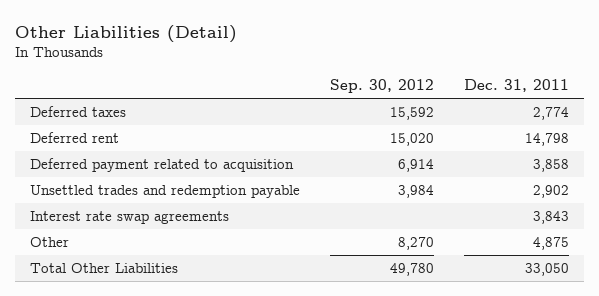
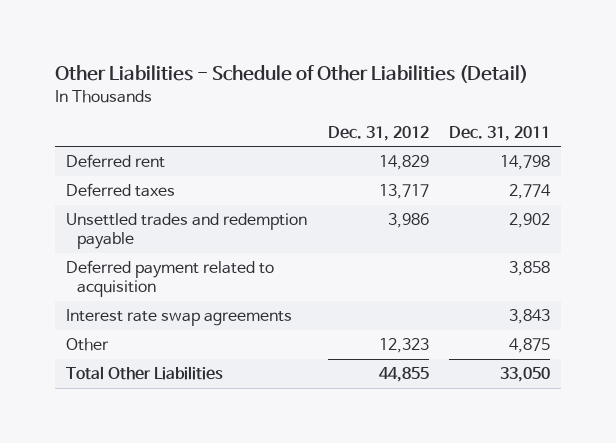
[14,24,237,43] Other Liabilities (Detail) -> [55,65,529,84] Other Liabilities - Schedule of Other Liabilities (Detail)
[329,79,434,94] Sep. 30, 2012 -> none
none -> [327,125,429,141] Dec. 31, 2012
[29,106,126,118] Deferred taxes -> [65,183,175,198] Deferred taxes
[29,158,294,173] Deferred payment related to acquisition -> [65,260,274,298] Deferred payment related to acquisition

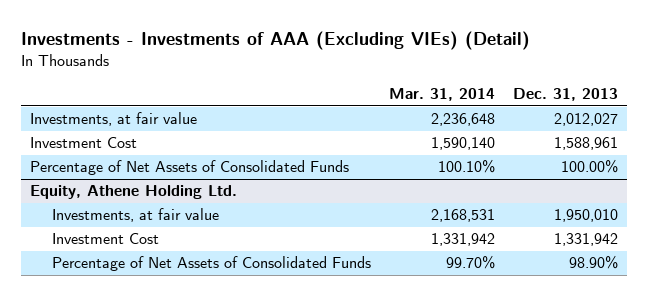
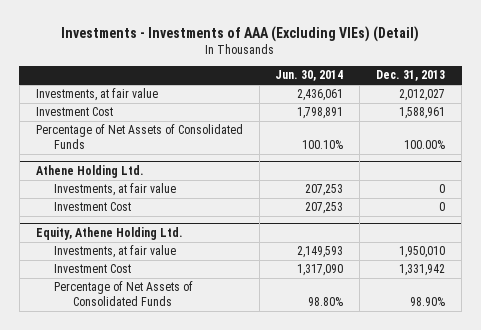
[388,88,495,102] Mar. 31, 2014 -> none
none -> [275,70,344,82] Jun. 30, 2014
none -> [35,164,144,178] Athene Holding Ltd.
none -> [54,183,177,197] Investments, at fair value
none -> [54,202,132,212] Investment Cost

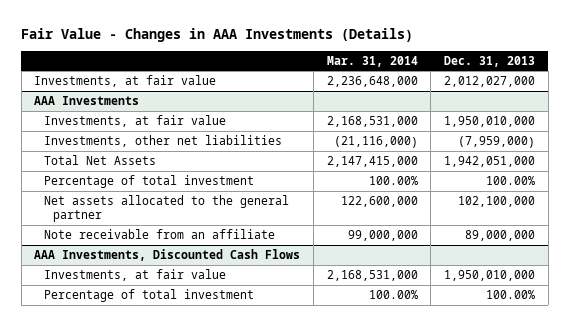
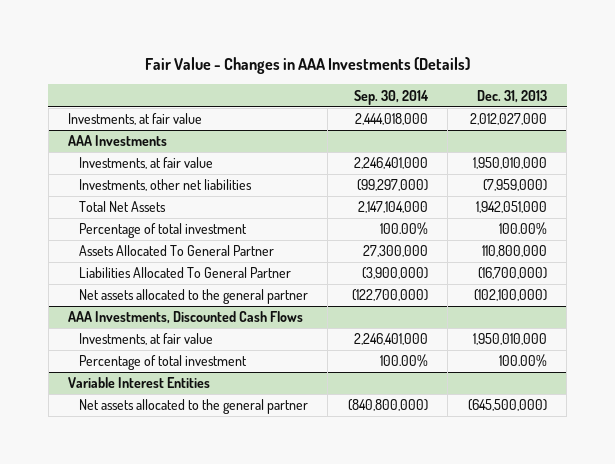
[326,55,418,67] Mar. 31, 2014 -> none
none -> [353,89,429,105] Sep. 30, 2014
[43,228,275,239] Note receivable from an affiliate -> none
none -> [78,245,274,257] Assets Allocated To General Partner
none -> [78,267,291,279] Liabilities Allocated To General Partner
[457,195,535,207] 102,100,000 -> [473,289,547,302] (102,100,000)
none -> [68,377,211,389] Variable Interest Entities
none -> [78,399,308,415] Net assets allocated to the general partner

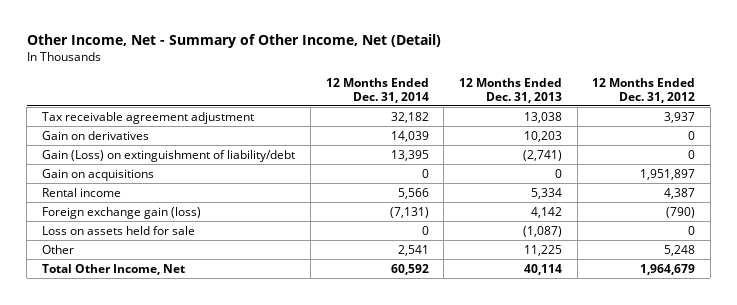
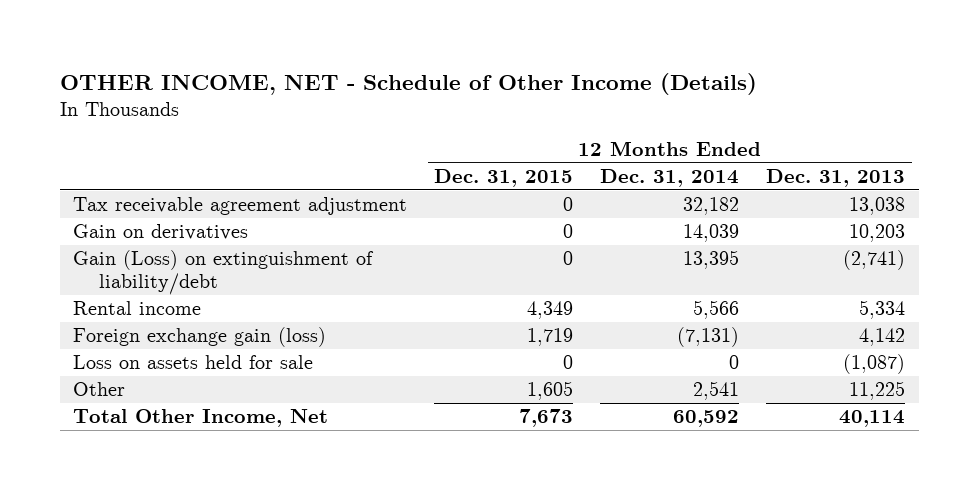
[26,34,441,49] Other Income, Net - Summary of Other Income, Net (Detail) -> [60,73,758,96] OTHER INCOME, NET - Schedule of Other Income (Details)
[592,77,696,103] 12 Months Ended Dec. 31, 2012 -> none
none -> [434,168,574,187] Dec. 31, 2015
[42,168,155,181] Gain on acquisitions -> none

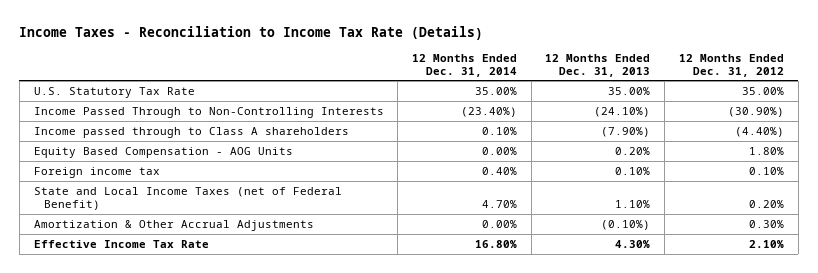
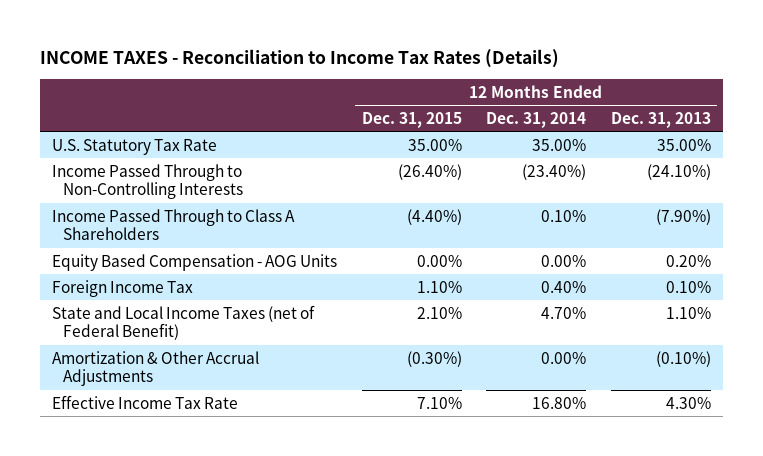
[19,25,484,40] Income Taxes - Reconciliation to Income Tax Rate (Details) -> [39,48,559,68] INCOME TAXES - Reconciliation to Income Tax Rates (Details)
[678,53,784,77] 12 Months Ended Dec. 31, 2012 -> none
none -> [361,111,462,128] Dec. 31, 2015
[33,126,349,138] Income passed through to Class A shareholders -> [52,208,296,241] Income Passed Through to Class A Shareholders
[33,166,160,178] Foreign income tax -> [52,279,194,297] Foreign Income Tax

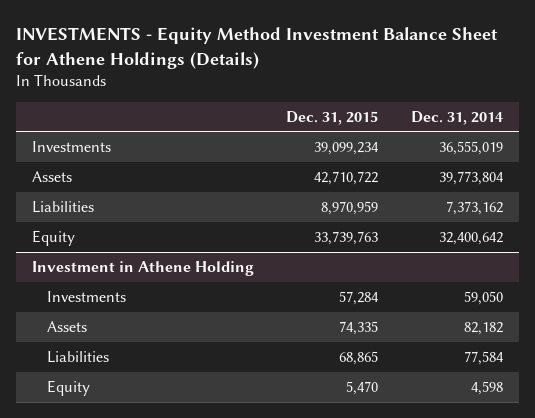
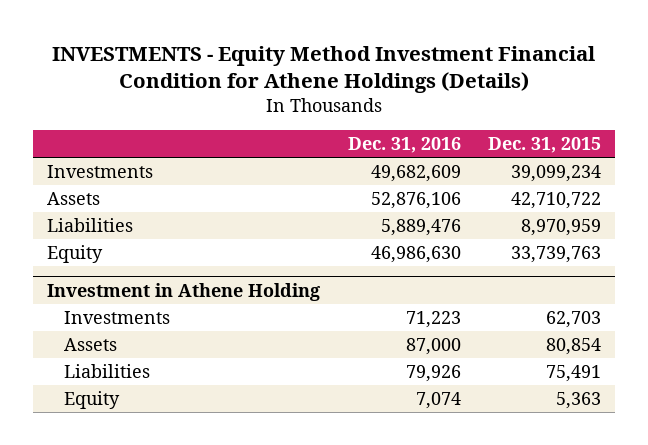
[15,27,498,69] INVESTMENTS - Equity Method Investment Balance Sheet for Athene Holdings (Details) -> [52,45,596,94] INVESTMENTS - Equity Method Investment Financial Condition for Athene Holdings (Details)
[410,110,503,125] Dec. 31, 2014 -> none
none -> [347,137,461,154] Dec. 31, 2016
[339,290,380,305] 57,284 -> [546,310,602,328] 62,703
[339,320,379,335] 74,335 -> [546,337,602,355] 80,854
[339,350,379,365] 68,865 -> [546,364,602,382] 75,491
[346,380,379,395] 5,470 -> [556,391,602,409] 5,363

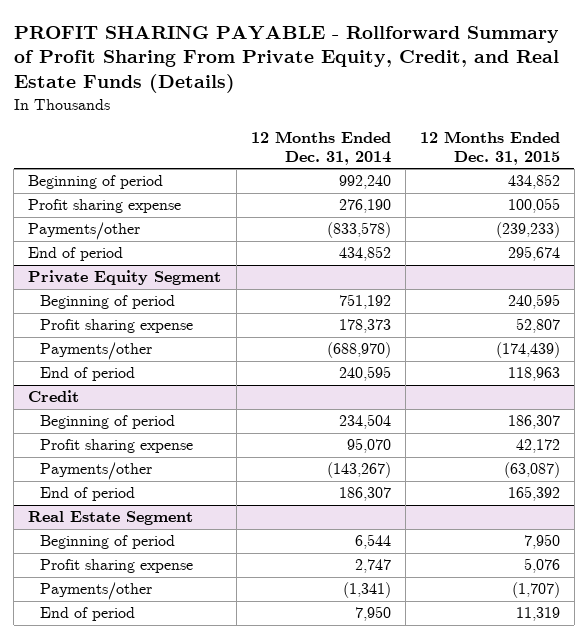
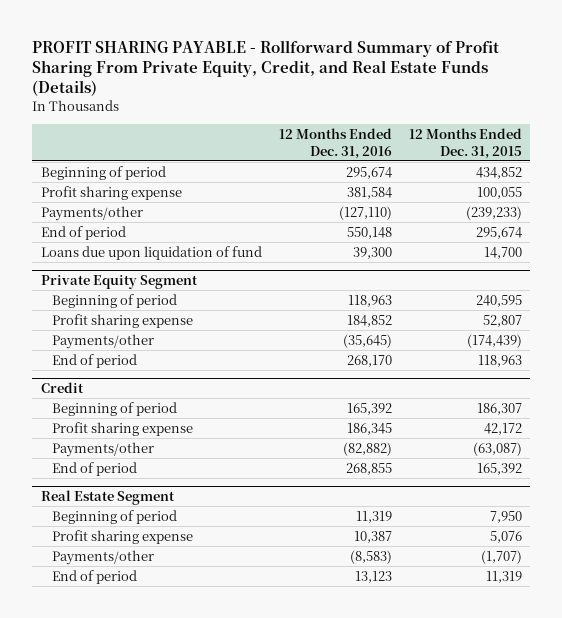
[250,130,391,165] 12 Months Ended Dec. 31, 2014 -> none
none -> [278,128,392,159] 12 Months Ended Dec. 31, 2016
none -> [40,245,262,260] Loans due upon liquidation of fund

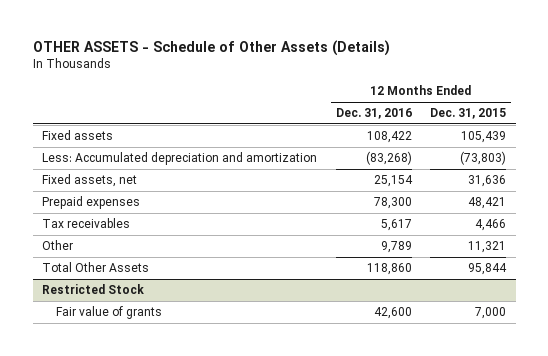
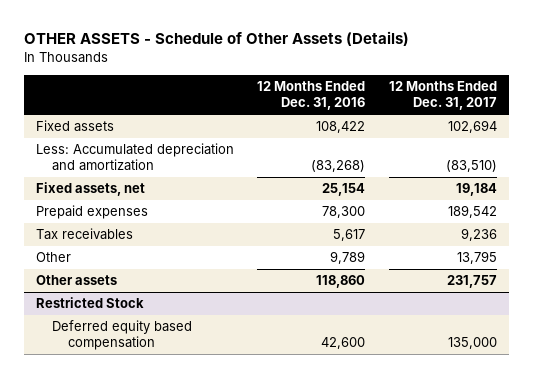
[430,108,507,120] Dec. 31, 2015 -> none
none -> [389,81,498,111] 12 Months Ended Dec. 31, 2017
[42,262,150,273] Total Other Assets -> [35,275,117,286] Other assets
[55,306,162,320] Fair value of grants -> [51,320,192,351] Deferred equity based compensation

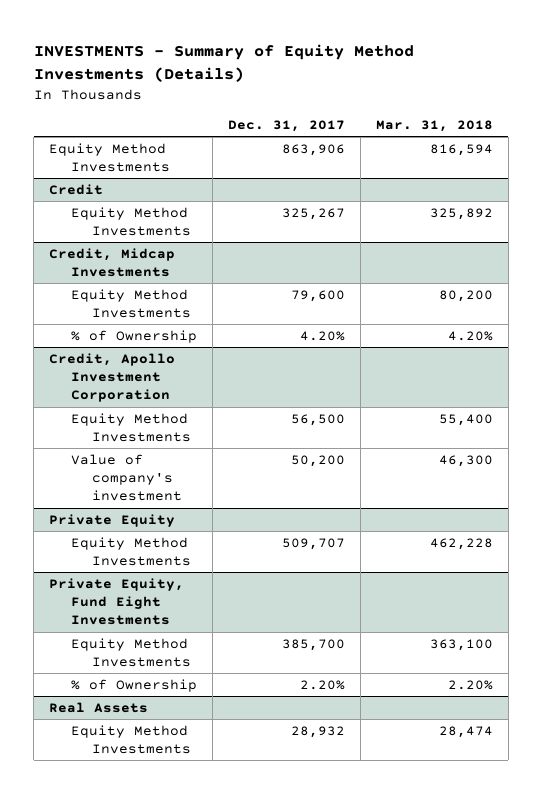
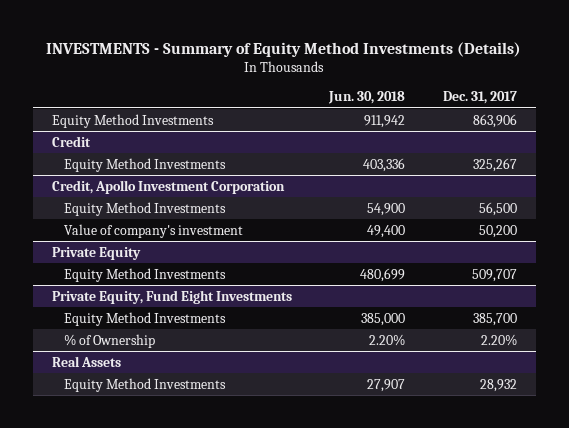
[375,120,493,133] Mar. 31, 2018 -> none
none -> [328,91,406,105] Jun. 30, 2018
[49,247,176,278] Credit, Midcap Investments -> none
[70,288,191,319] Equity Method Investments -> none
[70,329,197,343] % of Ownership -> none

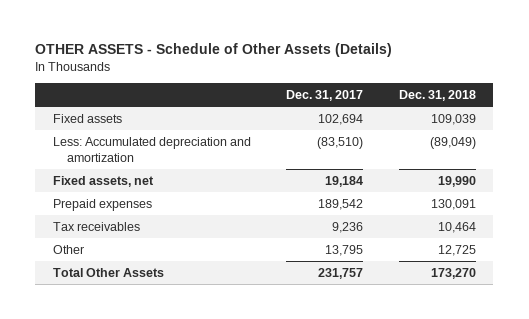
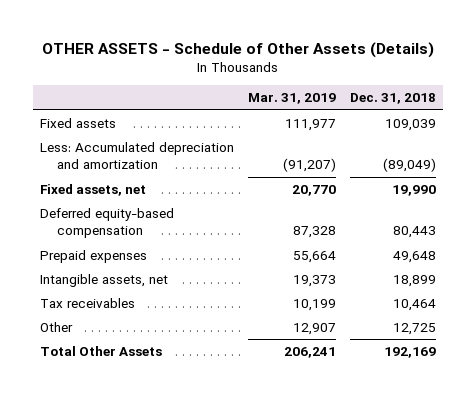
[286,89,364,101] Dec. 31, 2017 -> none
none -> [247,93,336,105] Mar. 31, 2019
none -> [39,207,174,239] Deferred equity-based compensation
[430,198,476,210] 130,091 -> [392,250,436,263] 49,648
none -> [39,273,168,287] Intangible assets, net
[430,267,476,279] 173,270 -> [383,346,436,358] 192,169

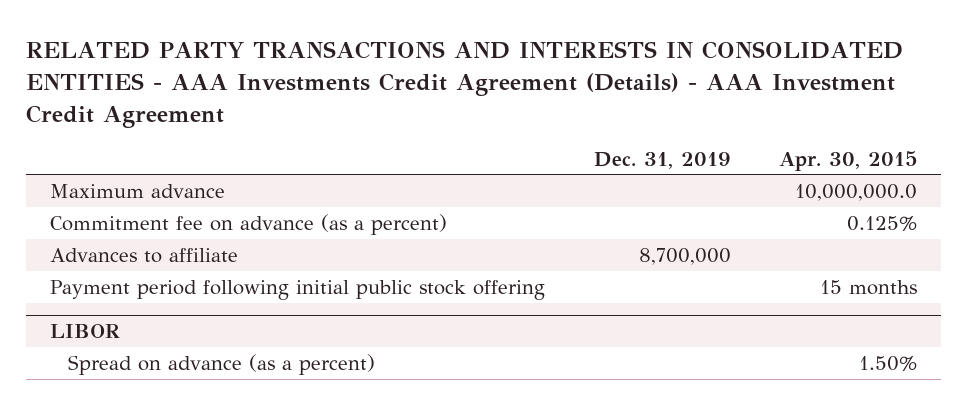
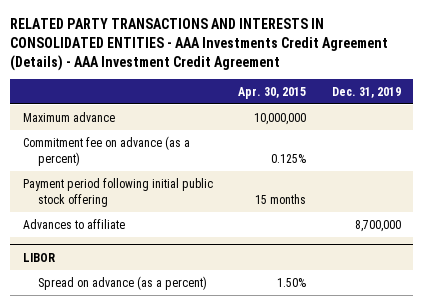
[794,183,917,201] 10,000,000.0 -> [254,112,307,125] 10,000,000
[50,247,239,263] Advances to affiliate -> [22,218,125,229] Advances to affiliate

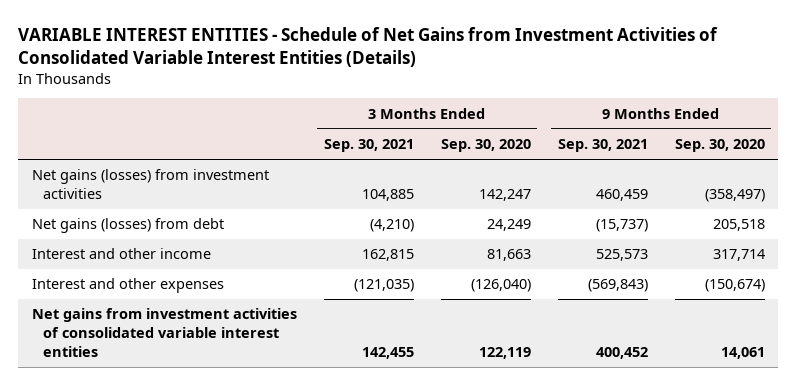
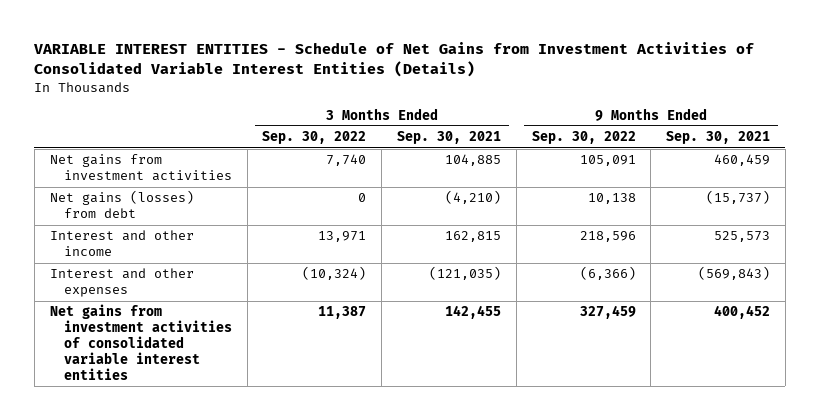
[440,139,531,153] Sep. 30, 2020 -> none
[674,139,765,153] Sep. 30, 2020 -> none
none -> [262,131,367,145] Sep. 30, 2022
none -> [531,131,636,145] Sep. 30, 2022
[31,169,269,200] Net gains (losses) from investment activities -> [49,154,232,182] Net gains from investment activities

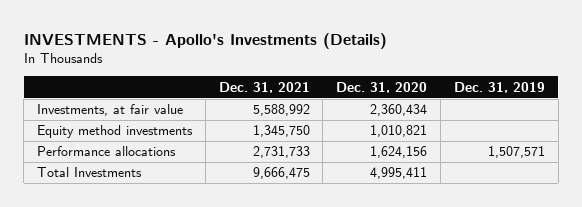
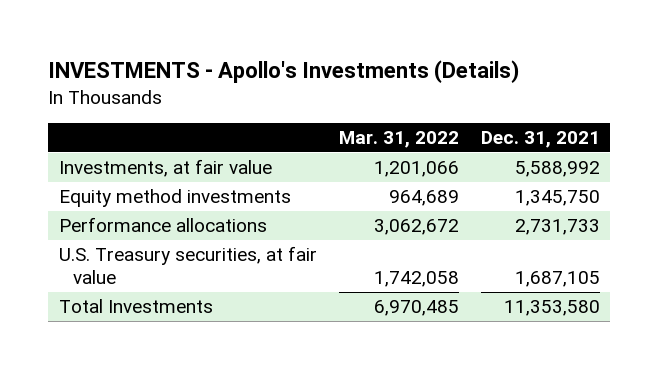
[336,81,428,93] Dec. 31, 2020 -> none
[453,81,545,93] Dec. 31, 2019 -> none
none -> [338,131,459,149] Mar. 31, 2022
none -> [58,246,317,285] U.S. Treasury securities, at fair value
[252,167,310,180] 9,666,475 -> [503,300,600,317] 11,353,580

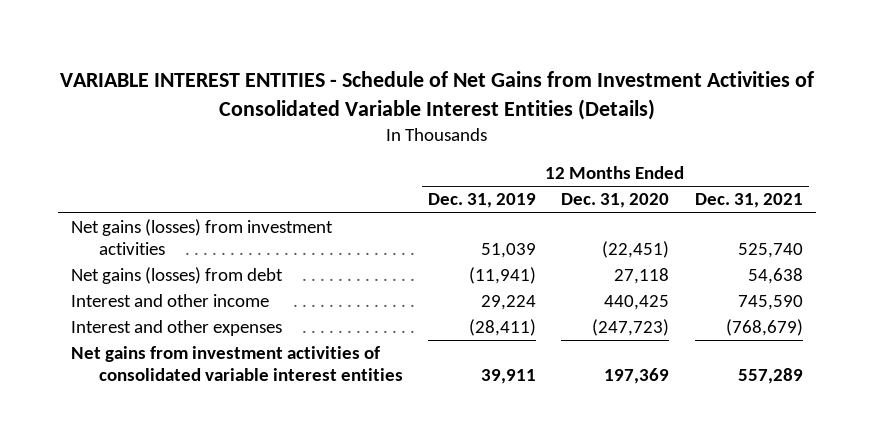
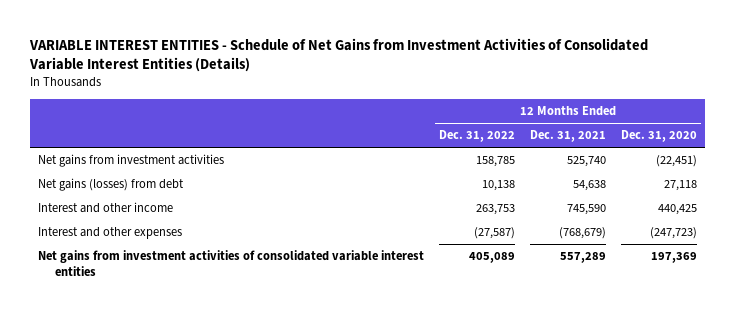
[428,193,537,209] Dec. 31, 2019 -> none
none -> [438,130,515,143] Dec. 31, 2022
[70,219,333,255] Net gains (losses) from investment activities -> [37,154,224,168] Net gains from investment activities

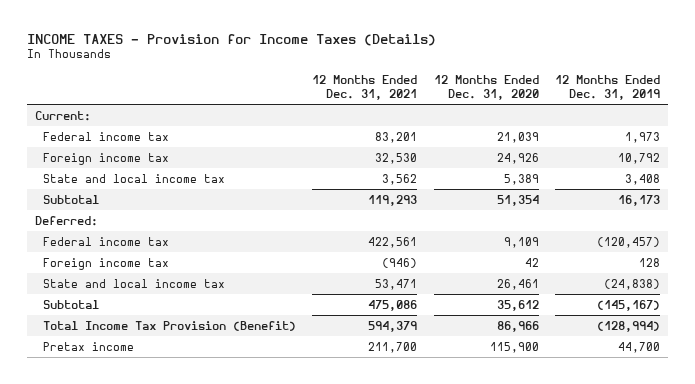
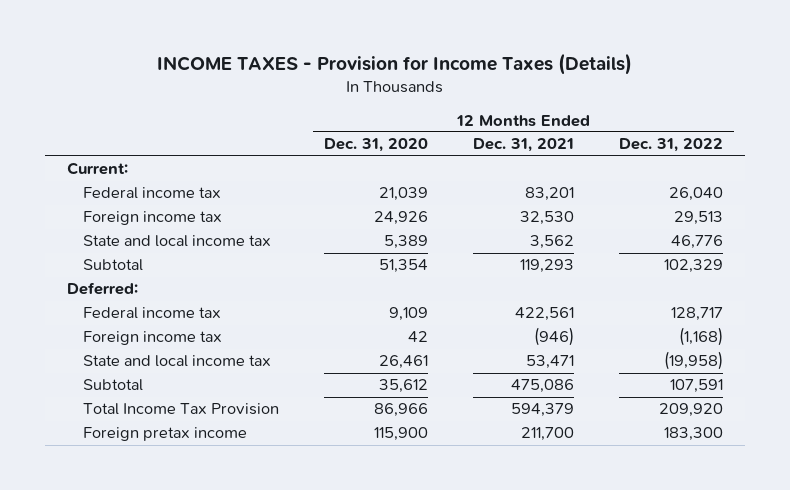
[554,75,660,100] 12 Months Ended Dec. 31, 2019 -> none
none -> [618,138,723,153] Dec. 31, 2022
[43,320,297,331] Total Income Tax Provision (Benefit) -> [83,403,280,416] Total Income Tax Provision
[43,341,135,351] Pretax income -> [83,427,248,442] Foreign pretax income

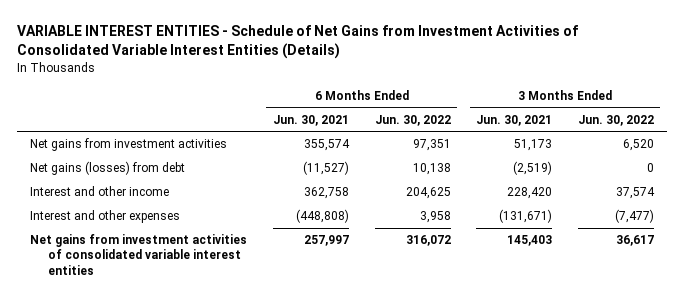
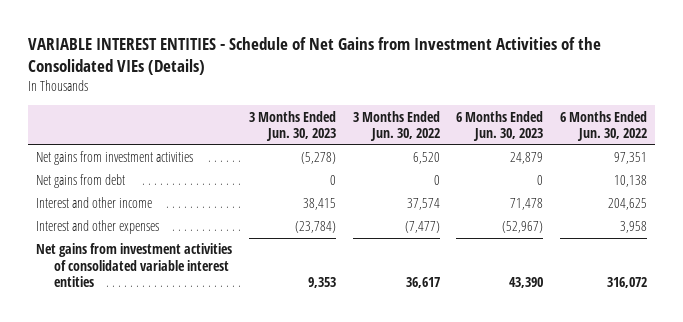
[17,25,579,60] VARIABLE INTEREST ENTITIES - Schedule of Net Gains from Investment Activities of Consolidated Variable Interest Entities (Details) -> [28,37,602,76] VARIABLE INTEREST ENTITIES - Schedule of Net Gains from Investment Activities of the Consolidated VIEs (Details)
[272,114,349,126] Jun. 30, 2021 -> none
[476,114,553,126] Jun. 30, 2021 -> none
none -> [248,110,336,142] 3 Months Ended Jun. 30, 2023
none -> [456,110,544,142] 6 Months Ended Jun. 30, 2023
[30,161,186,176] Net gains (losses) from debt -> [36,174,126,189] Net gains from debt

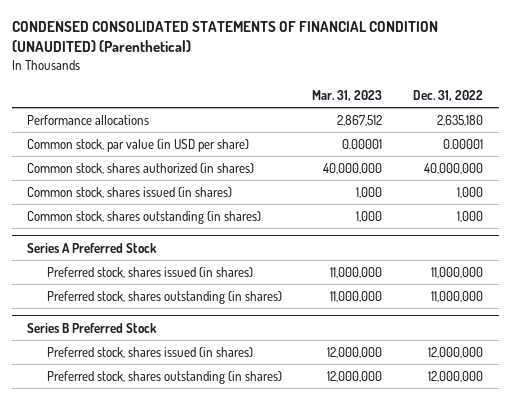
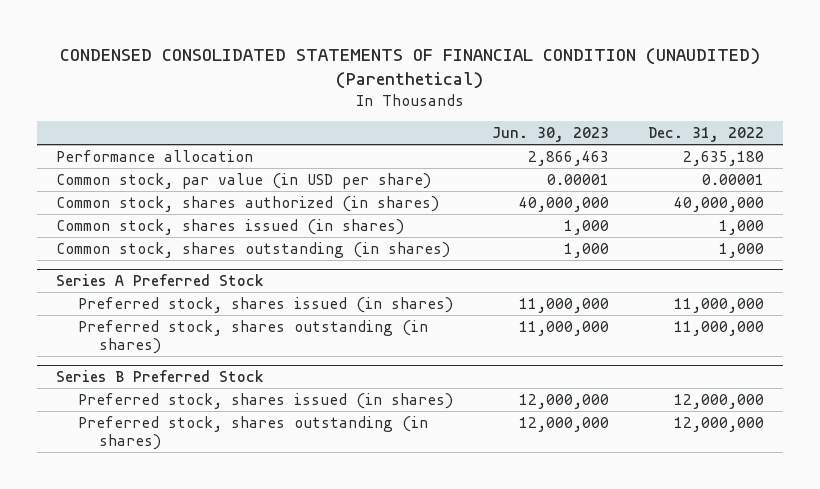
[312,90,383,102] Mar. 31, 2023 -> none
none -> [491,127,609,143] Jun. 30, 2023
[27,114,150,125] Performance allocations -> [56,149,254,162] Performance allocation

